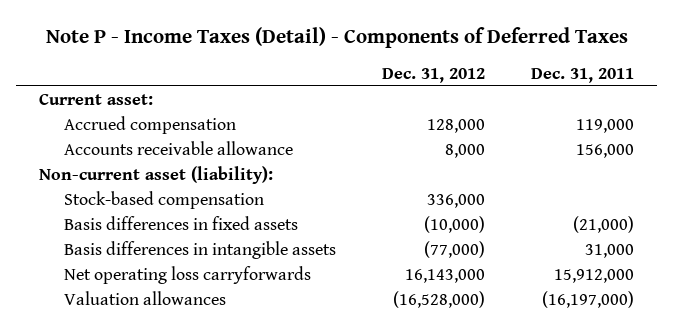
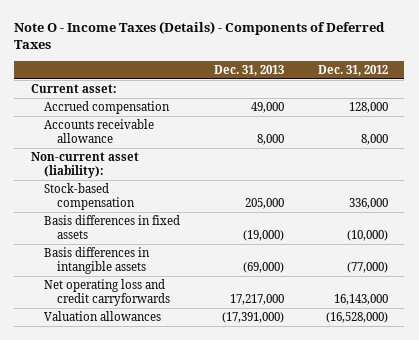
[45,26,628,48] Note P - Income Taxes (Detail) - Components of Deferred Taxes -> [14,20,386,50] Note O - Income Taxes (Details) - Components of Deferred Taxes
[531,67,635,83] Dec. 31, 2011 -> none
none -> [213,64,284,76] Dec. 31, 2013
[64,265,312,284] Net operating loss carryforwards -> [44,279,171,307] Net operating loss and credit carryforwards

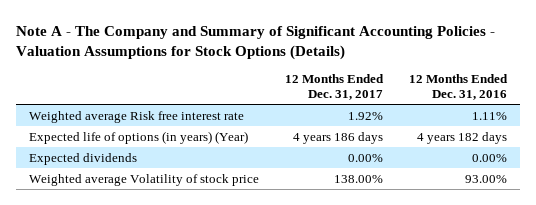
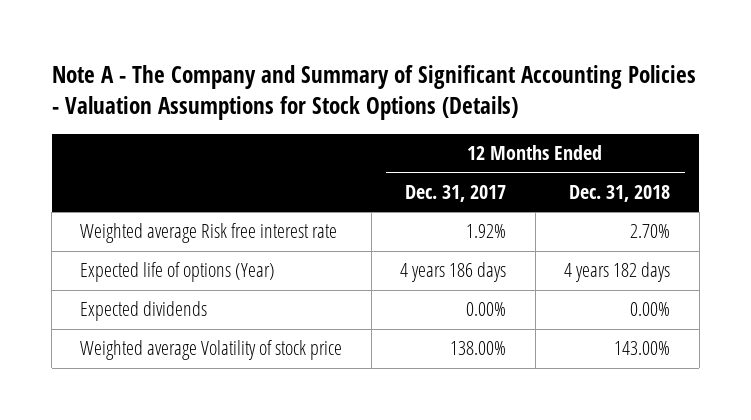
[408,74,508,100] 12 Months Ended Dec. 31, 2016 -> none
none -> [569,184,671,202] Dec. 31, 2018
[28,130,248,144] Expected life of options (in years) (Year) -> [80,262,276,283] Expected life of options (Year)

